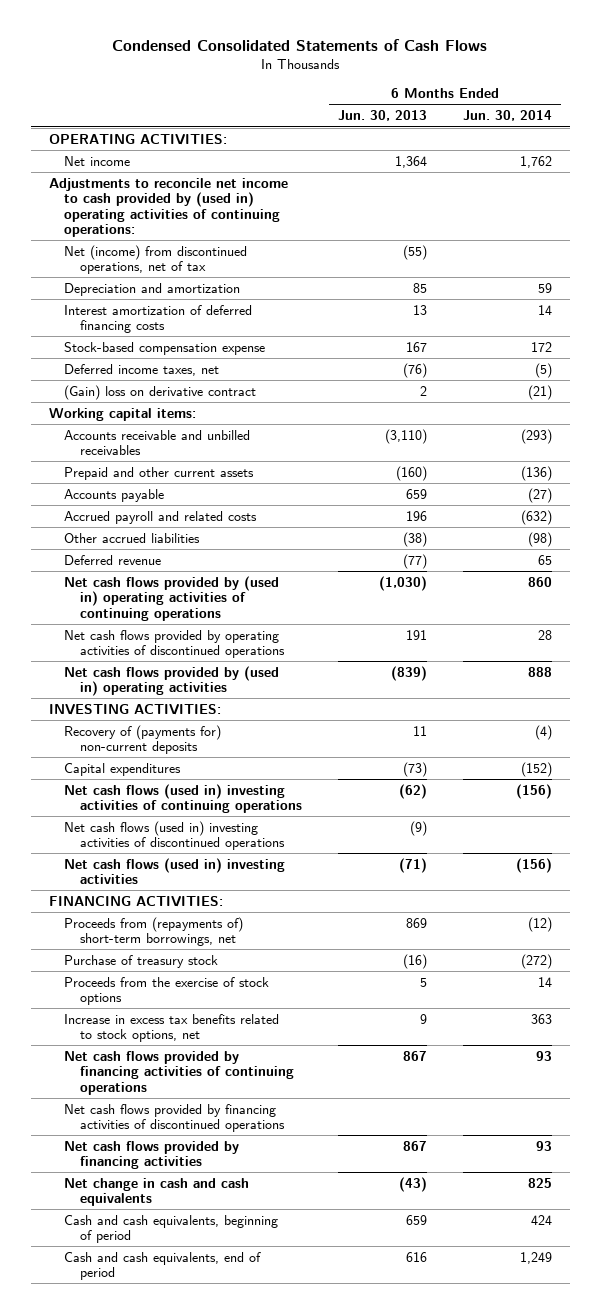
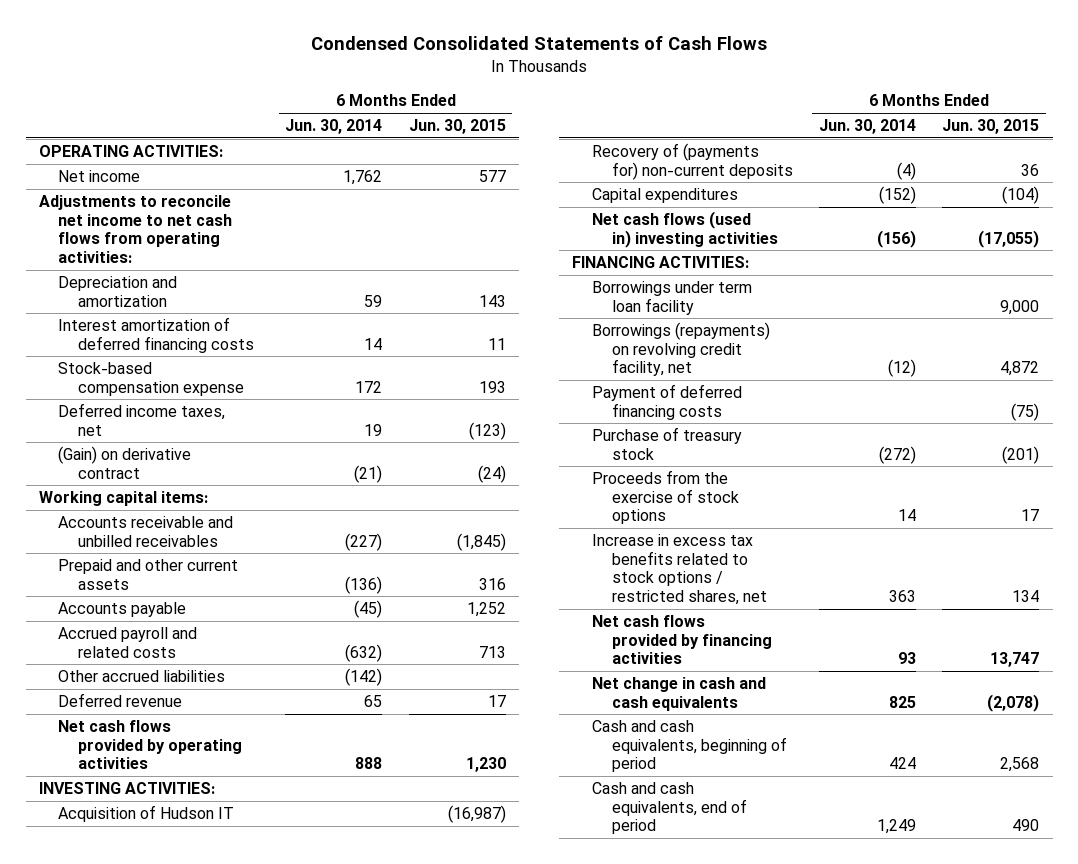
[337,110,427,122] Jun. 30, 2013 -> none
none -> [408,119,506,135] Jun. 30, 2015
[64,244,248,275] Net (income) from discontinued operations, net of tax -> none
[48,177,288,238] Adjustments to reconcile net income to cash provided by (used in) operating activities of continuing operations: -> [38,195,233,264] Adjustments to reconcile net income to net cash flows from operating activities:
[534,362,552,378] (5) -> [364,423,383,436] 19
[64,384,257,400] (Gain) loss on derivative contract -> [58,446,192,479] (Gain) on derivative contract
[520,428,552,444] (293) -> [345,532,383,551] (227)
[527,487,552,503] (27) -> [354,600,383,619] (45)
[527,531,552,547] (98) -> [345,668,383,687] (142)
[64,629,285,659] Net cash flows provided by operating activities of discontinued operations -> none
[64,665,280,697] Net cash flows provided by (used in) operating activities -> none
[64,575,280,621] Net cash flows provided by (used in) operating activities of continuing operations -> [58,720,243,770] Net cash flows provided by operating activities
[527,576,552,587] 860 -> [355,757,383,770] 888
none -> [58,805,235,823] Acquisition of Hudson IT
[64,783,302,814] Net cash flows (used in) investing activities of continuing operations -> none
[64,820,285,851] Net cash flows (used in) investing activities of discontinued operations -> none
[64,916,244,947] Proceeds from (repayments of) short-term borrowings, net -> none
none -> [592,281,753,315] Borrowings under term loan facility
none -> [592,322,771,377] Borrowings (repayments) on revolving credit facility, net
none -> [592,384,743,420] Payment of deferred financing costs
[64,1050,294,1095] Net cash flows provided by financing activities of continuing operations -> none
[64,1103,285,1133] Net cash flows provided by financing activities of discontinued operations -> none
[64,1013,280,1043] Increase in excess tax benefits related to stock options, net -> [592,534,767,606] Increase in excess tax benefits related to stock options / restricted shares, net

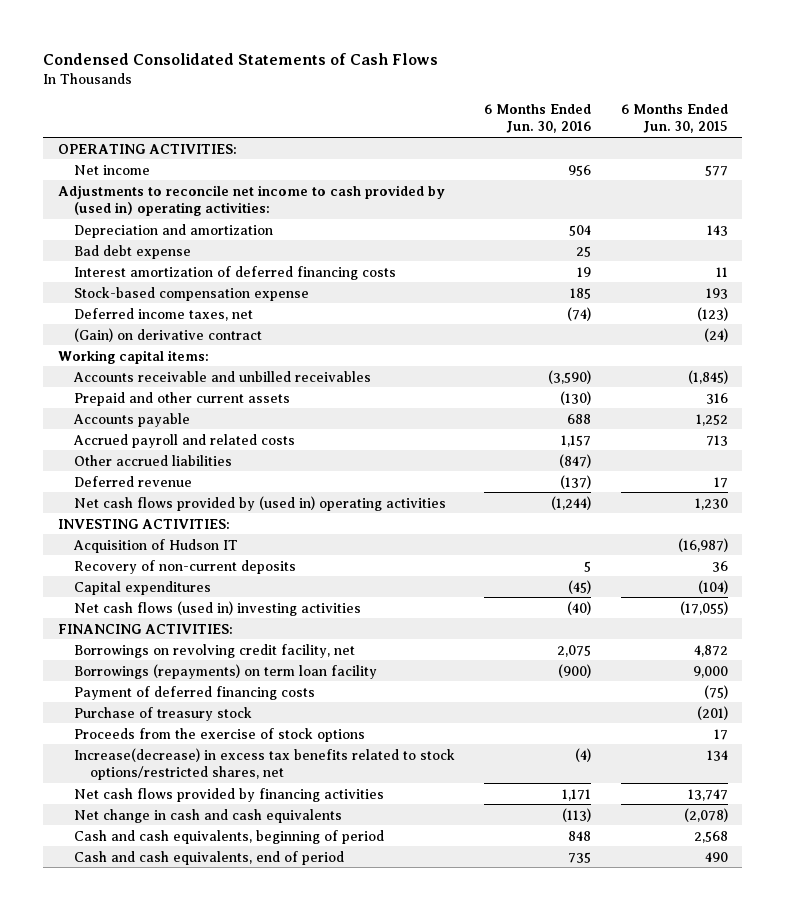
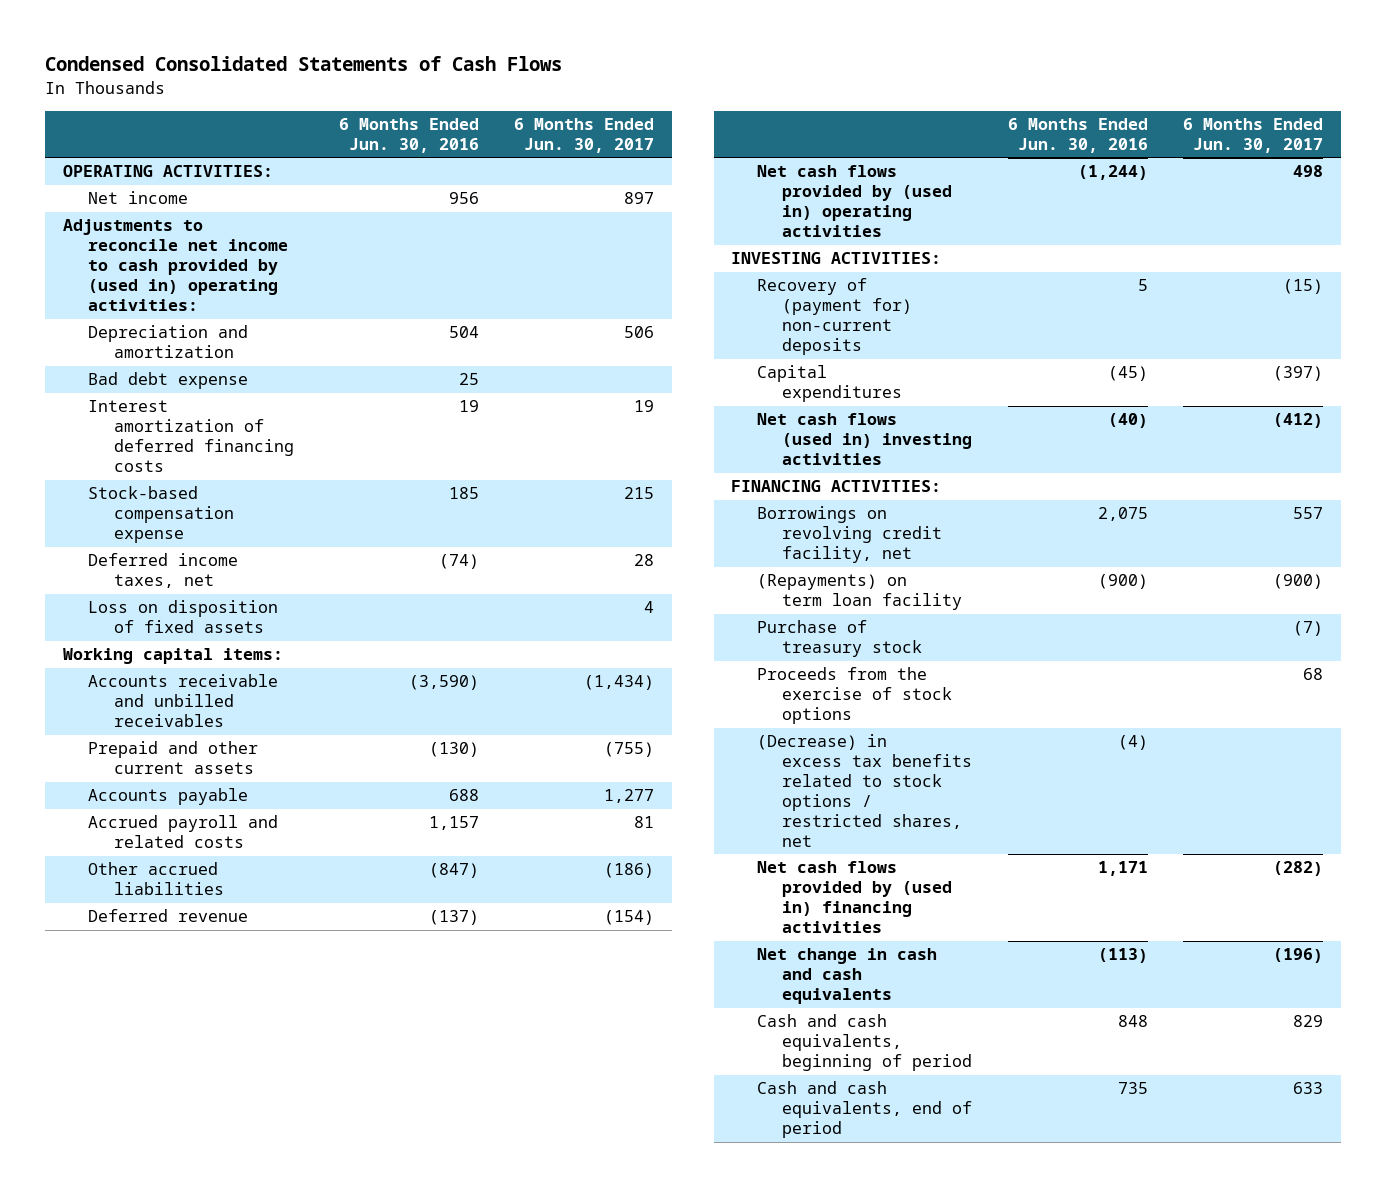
[620,103,728,134] 6 Months Ended Jun. 30, 2015 -> none
none -> [514,117,655,153] 6 Months Ended Jun. 30, 2017
[74,327,263,342] (Gain) on derivative contract -> none
none -> [88,600,279,634] Loss on disposition of fixed assets
[73,538,239,553] Acquisition of Hudson IT -> none
[74,559,297,574] Recovery of non-current deposits -> [756,278,913,356] Recovery of (payment for) non-current deposits
[74,685,316,700] Payment of deferred financing costs -> none
[74,663,378,679] Borrowings (repayments) on term loan facility -> [756,574,963,611] (Repayments) on term loan facility
[74,747,456,781] Increase(decrease) in excess tax benefits related to stock options/restricted shares, net -> [756,734,973,848] (Decrease) in excess tax benefits related to stock options / restricted shares, net
[74,787,385,802] Net cash flows provided by financing activities -> [756,861,953,934] Net cash flows provided by (used in) financing activities

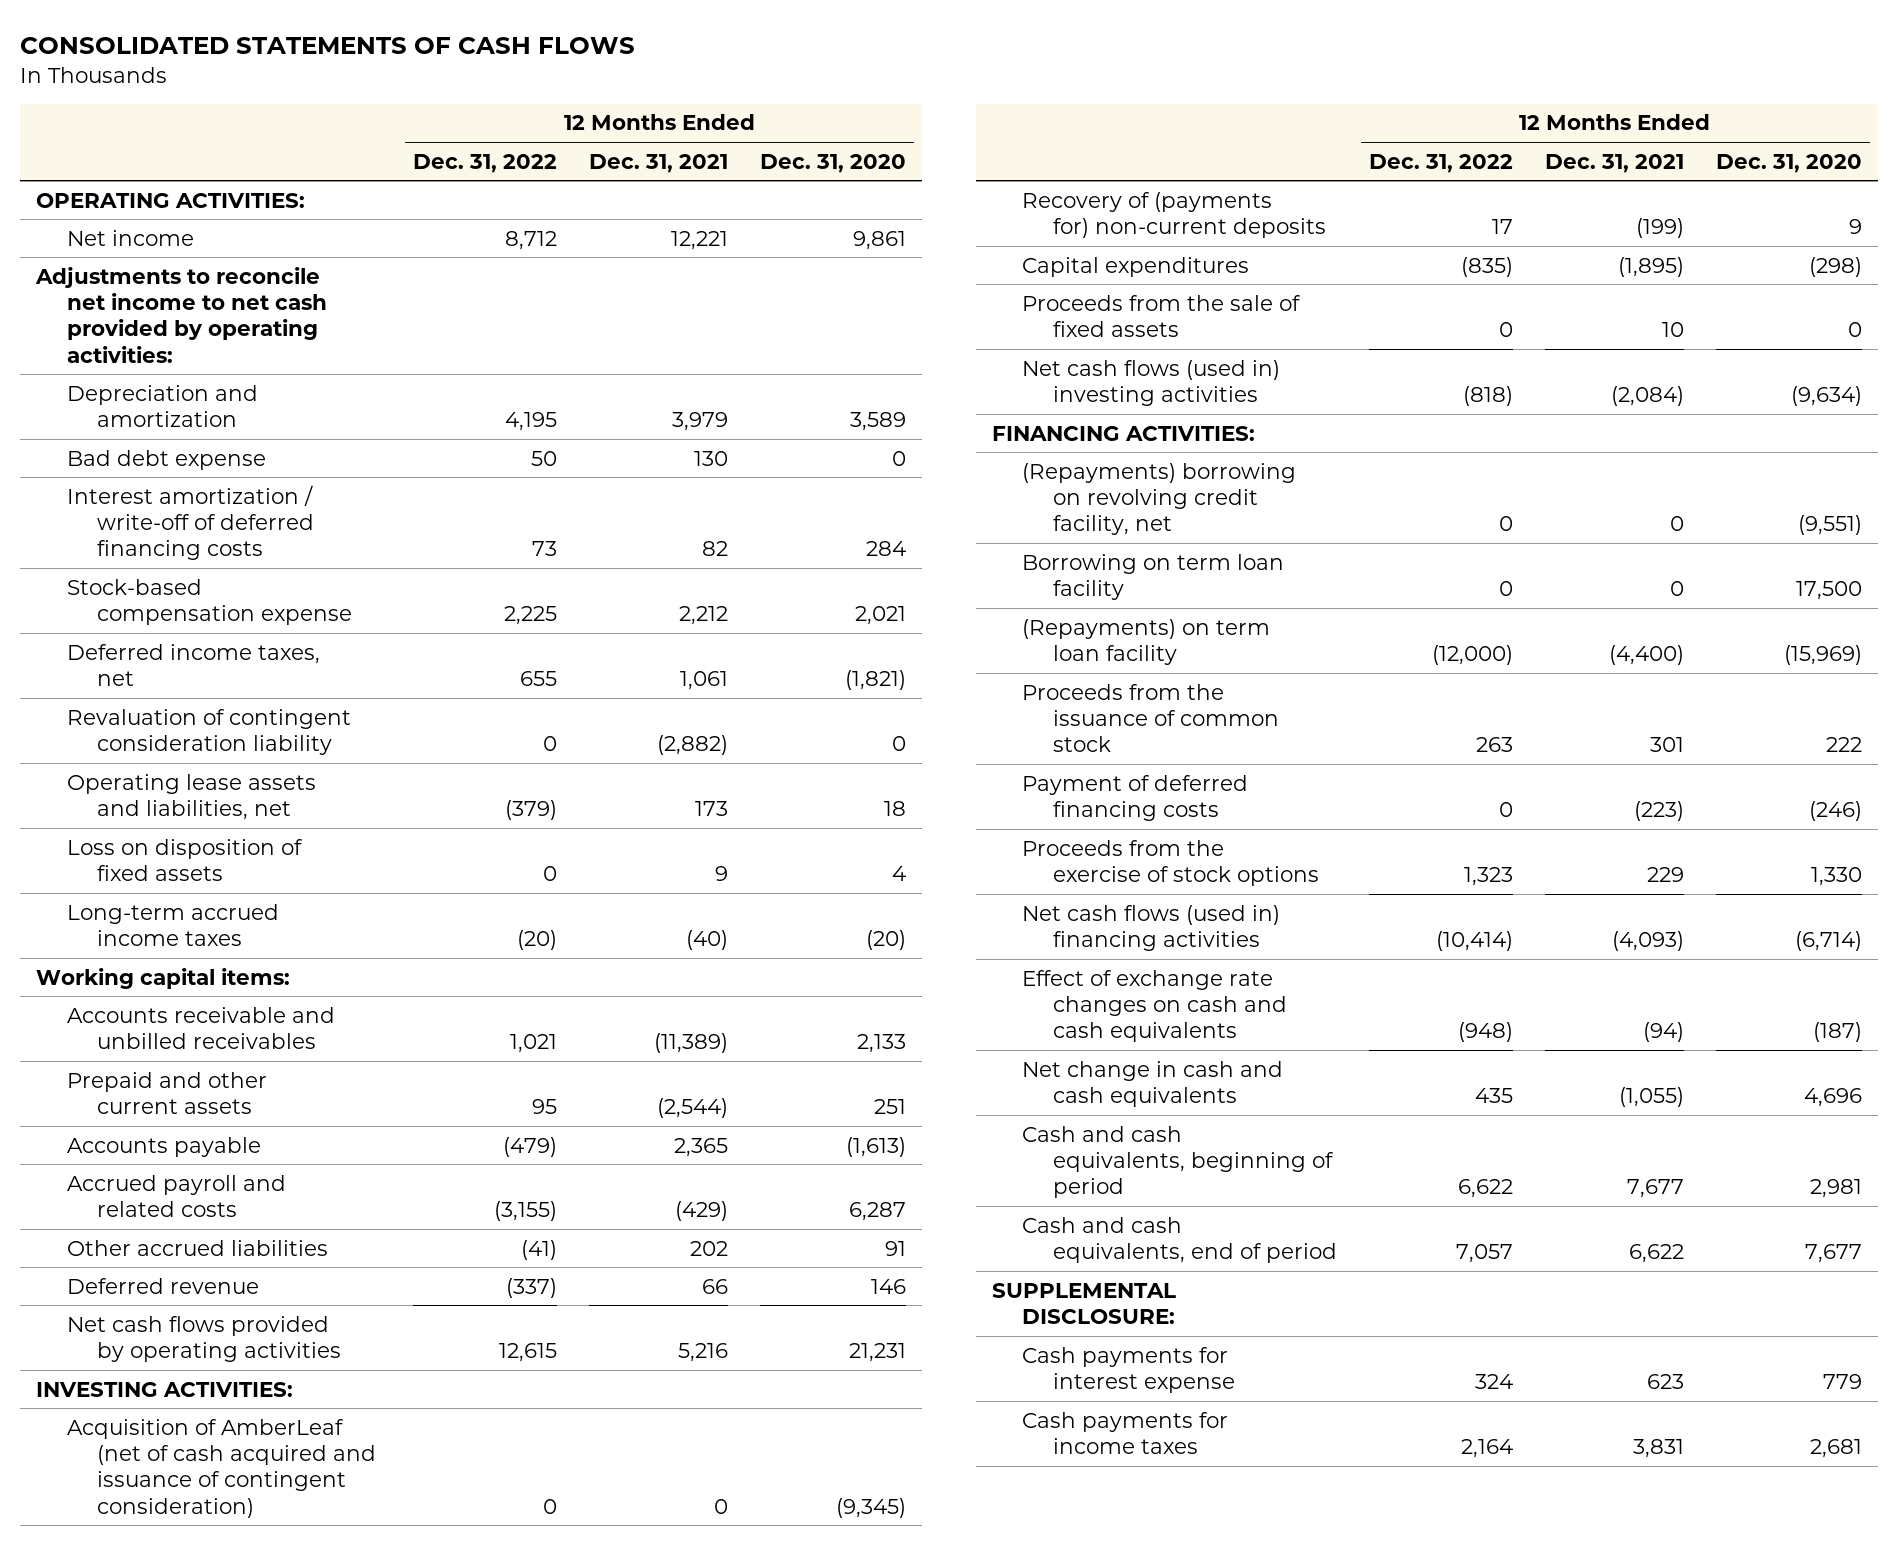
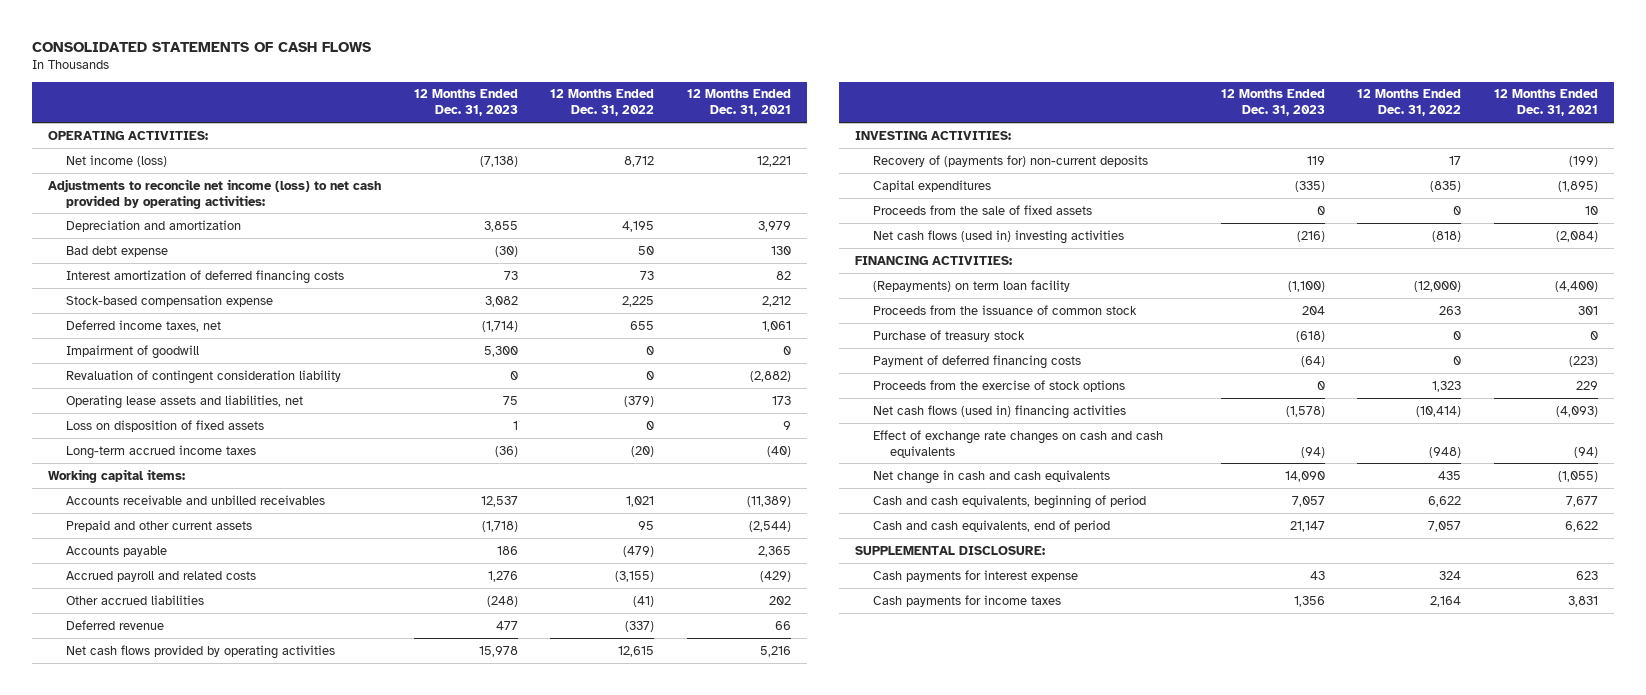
[760,153,907,173] Dec. 31, 2020 -> none
none -> [413,89,518,117] 12 Months Ended Dec. 31, 2023
[66,229,194,246] Net income -> [65,154,167,167] Net income (loss)
[35,266,327,363] Adjustments to reconcile net income to net cash provided by operating activities: -> [48,178,382,209] Adjustments to reconcile net income (loss) to net cash provided by operating activities:
[66,484,315,561] Interest amortization / write-off of deferred financing costs -> [65,269,344,284] Interest amortization of deferred financing costs
none -> [65,344,199,359] Impairment of goodwill
[66,1418,377,1518] Acquisition of AmberLeaf (net of cash acquired and issuance of contingent consideration) -> none
[1022,462,1297,536] (Repayments) borrowing on revolving credit facility, net -> none
[1022,553,1285,600] Borrowing on term loan facility -> none
none -> [872,329,1025,342] Purchase of treasury stock

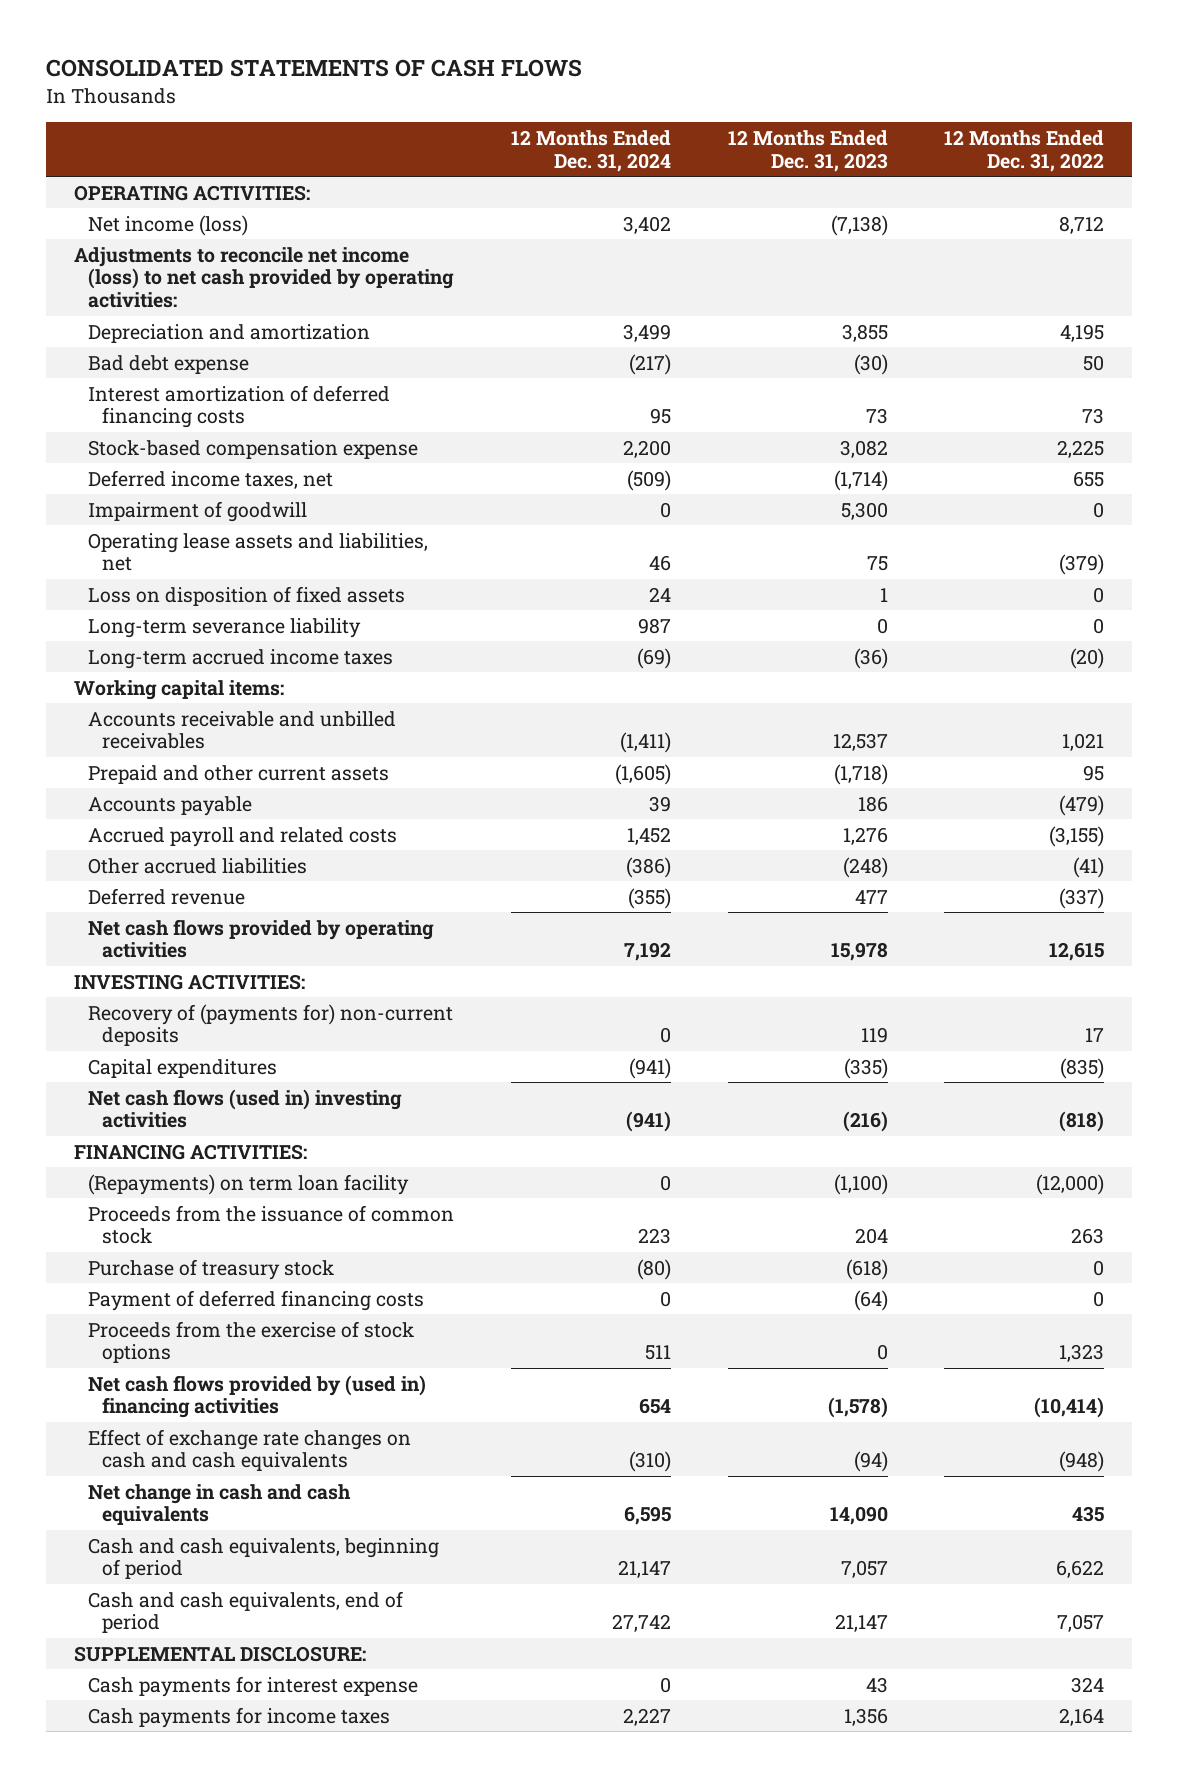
[686,89,791,117] 12 Months Ended Dec. 31, 2021 -> none
none -> [510,129,671,172] 12 Months Ended Dec. 31, 2024
[65,369,341,384] Revaluation of contingent consideration liability -> none
none -> [88,617,362,638] Long-term severance liability
[872,204,1092,215] Proceeds from the sale of fixed assets -> none
[872,404,1126,419] Net cash flows (used in) financing activities -> [88,1374,427,1419] Net cash flows provided by (used in) financing activities

